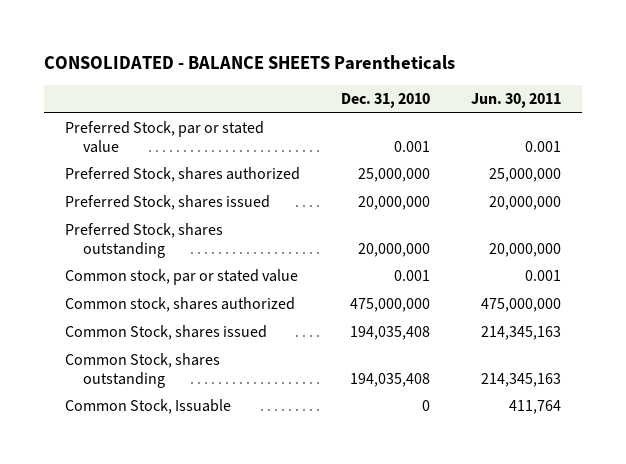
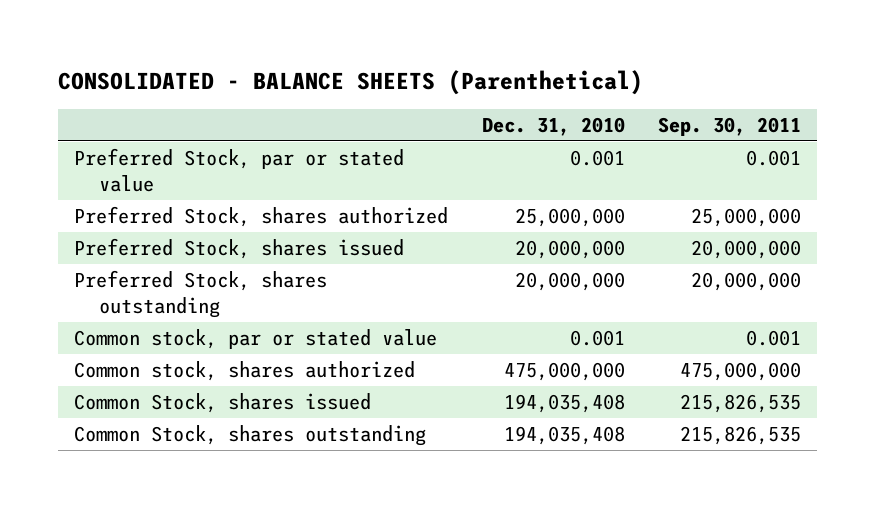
[43,54,455,70] CONSOLIDATED - BALANCE SHEETS Parentheticals -> [57,69,643,95] CONSOLIDATED - BALANCE SHEETS (Parenthetical)
[471,92,562,108] Jun. 30, 2011 -> none
none -> [657,116,801,136] Sep. 30, 2011
[64,399,231,415] Common Stock, Issuable -> none

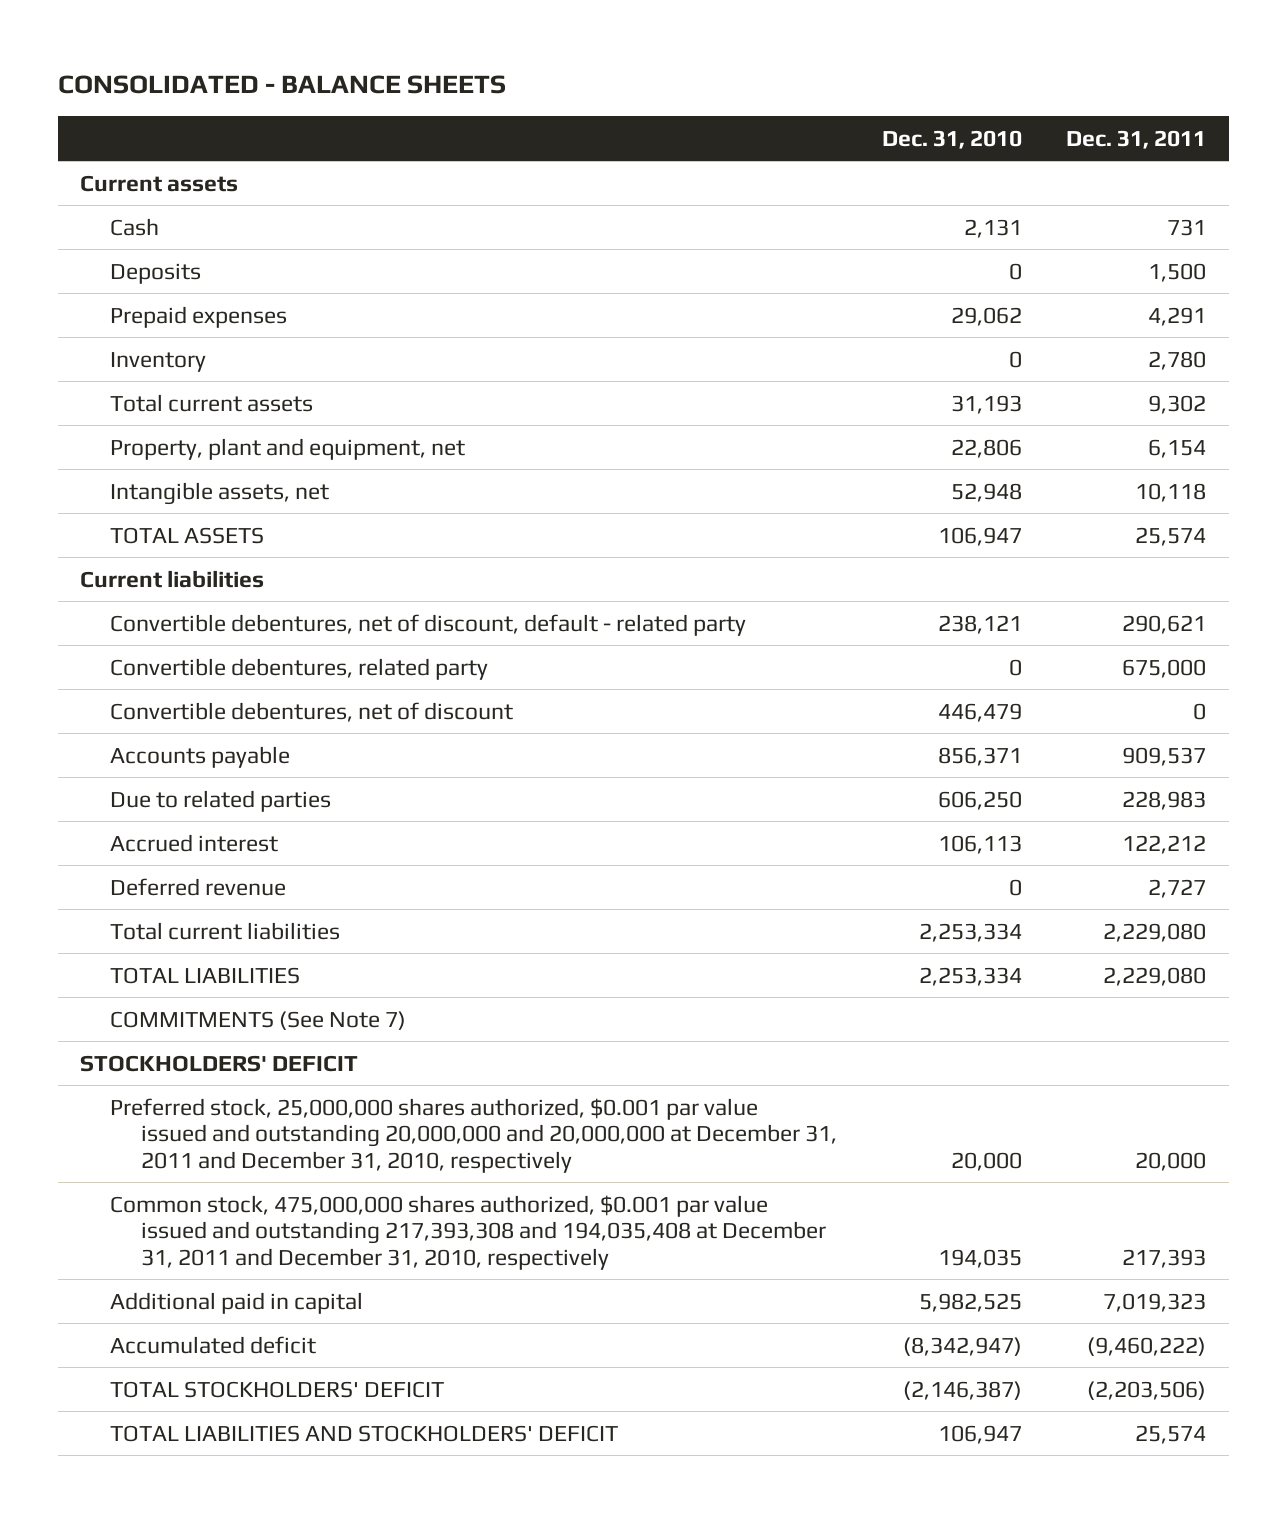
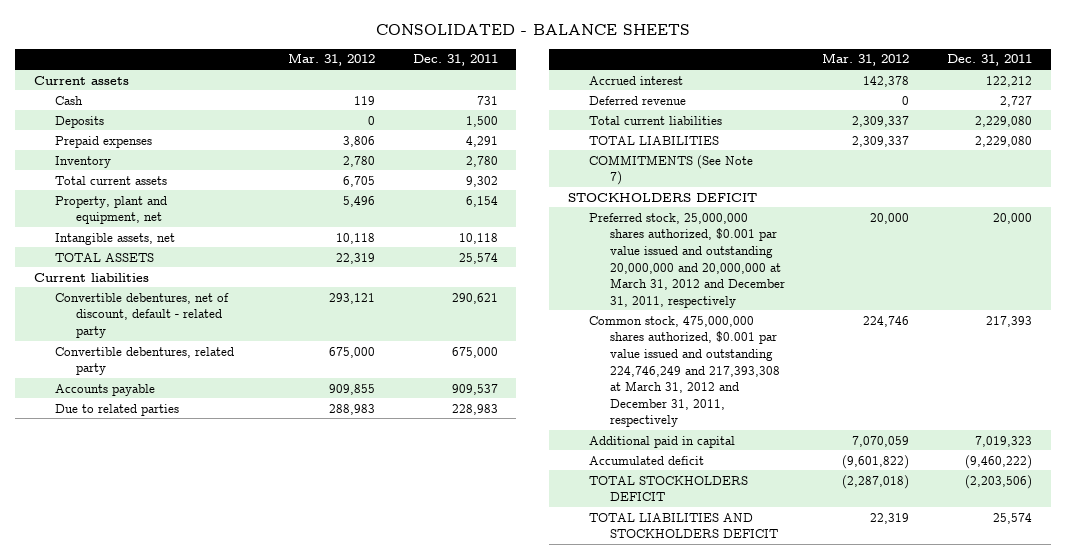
[881,129,1022,149] Dec. 31, 2010 -> none
none -> [288,53,376,67] Mar. 31, 2012
[110,701,514,722] Convertible debentures, net of discount -> none
[80,1054,359,1072] STOCKHOLDERS' DEFICIT -> [568,192,758,202] STOCKHOLDERS DEFICIT
[110,1097,837,1173] Preferred stock, 25,000,000 shares authorized, $0.001 par value issued and outstanding 20,000,000 and 20,000,000 at December 31, 2011 and December 31, 2010, respectively -> [588,212,785,308] Preferred stock, 25,000,000 shares authorized, $0.001 par value issued and outstanding 20,000,000 and 20,000,000 at March 31, 2012 and December 31, 2011, respectively
[110,1194,826,1270] Common stock, 475,000,000 shares authorized, $0.001 par value issued and outstanding 217,393,308 and 194,035,408 at December 31, 2011 and December 31, 2010, respectively -> [588,315,780,428] Common stock, 475,000,000 shares authorized, $0.001 par value issued and outstanding 224,746,249 and 217,393,308 at March 31, 2012 and December 31, 2011, respectively
[110,1380,445,1398] TOTAL STOCKHOLDERS' DEFICIT -> [588,475,748,502] TOTAL STOCKHOLDERS DEFICIT
[110,1424,619,1442] TOTAL LIABILITIES AND STOCKHOLDERS' DEFICIT -> [588,512,778,539] TOTAL LIABILITIES AND STOCKHOLDERS DEFICIT

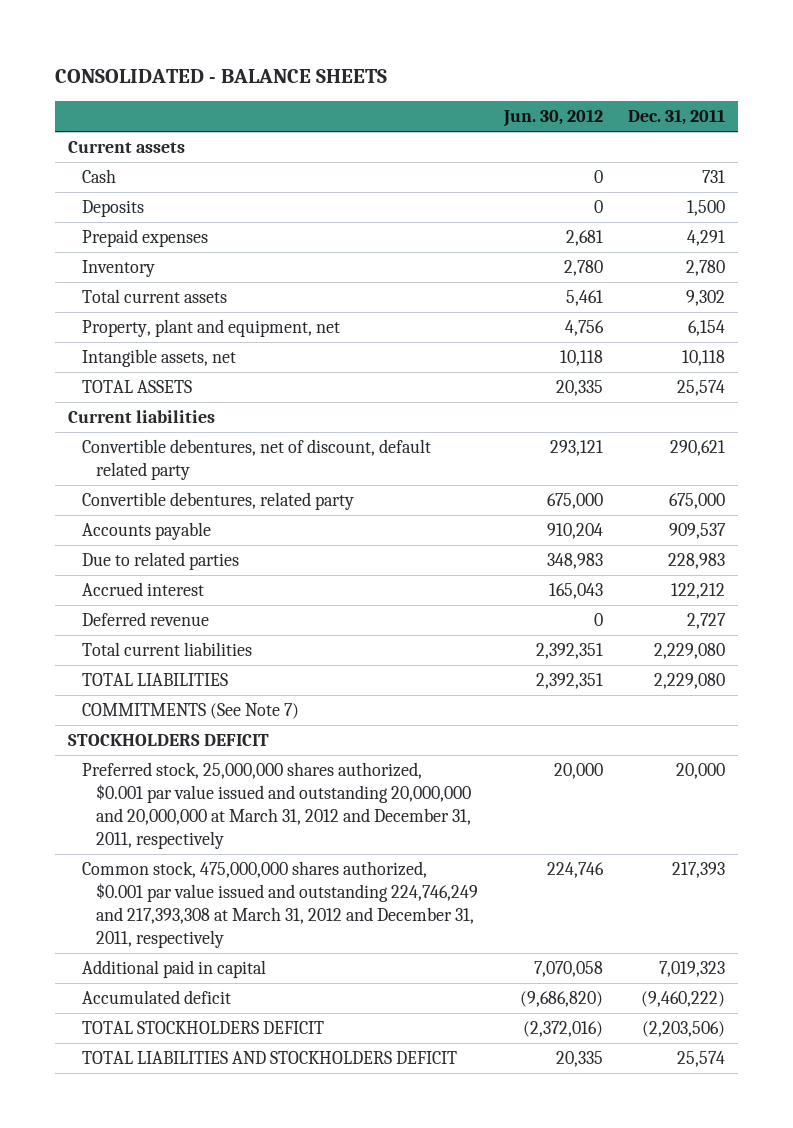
[288,53,376,67] Mar. 31, 2012 -> none
none -> [502,109,603,128] Jun. 30, 2012
[54,292,229,338] Convertible debentures, net of discount, default - related party -> [81,439,431,481] Convertible debentures, net of discount, default related party

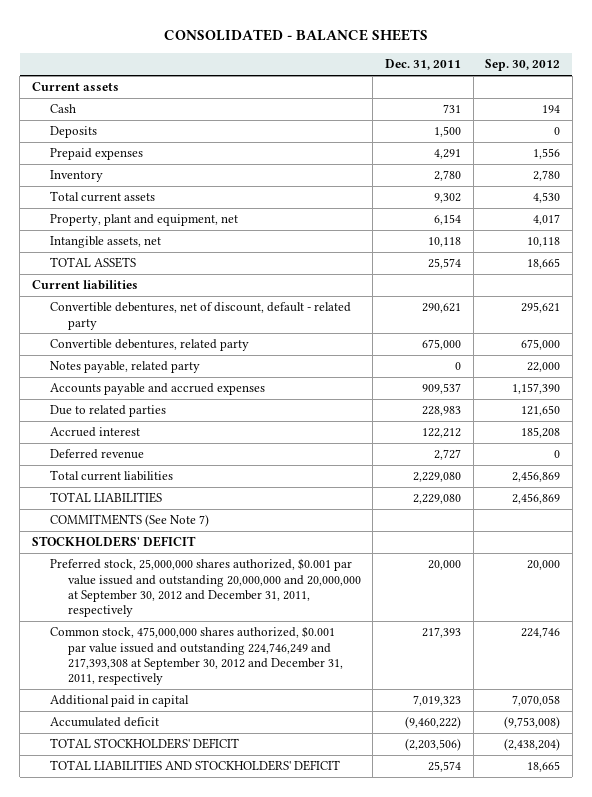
[502,109,603,128] Jun. 30, 2012 -> none
none -> [485,59,561,72] Sep. 30, 2012
[81,439,431,481] Convertible debentures, net of discount, default related party -> [49,302,351,330] Convertible debentures, net of discount, default - related party
none -> [49,361,200,374] Notes payable, related party
[81,522,211,541] Accounts payable -> [49,383,265,396] Accounts payable and accrued expenses
[67,734,269,747] STOCKHOLDERS DEFICIT -> [31,536,196,548] STOCKHOLDERS' DEFICIT
[81,762,472,850] Preferred stock, 25,000,000 shares authorized, $0.001 par value issued and outstanding 20,000,000 and 20,000,000 at March 31, 2012 and December 31, 2011, respectively -> [49,558,361,618] Preferred stock, 25,000,000 shares authorized, $0.001 par value issued and outstanding 20,000,000 and 20,000,000 at September 30, 2012 and December 31, 2011, respectively
[81,861,479,949] Common stock, 475,000,000 shares authorized, $0.001 par value issued and outstanding 224,746,249 and 217,393,308 at March 31, 2012 and December 31, 2011, respectively -> [49,626,343,686] Common stock, 475,000,000 shares authorized, $0.001 par value issued and outstanding 224,746,249 and 217,393,308 at September 30, 2012 and December 31, 2011, respectively
[81,1021,324,1035] TOTAL STOCKHOLDERS DEFICIT -> [49,738,239,750] TOTAL STOCKHOLDERS' DEFICIT
[81,1051,457,1065] TOTAL LIABILITIES AND STOCKHOLDERS DEFICIT -> [49,760,340,772] TOTAL LIABILITIES AND STOCKHOLDERS' DEFICIT

